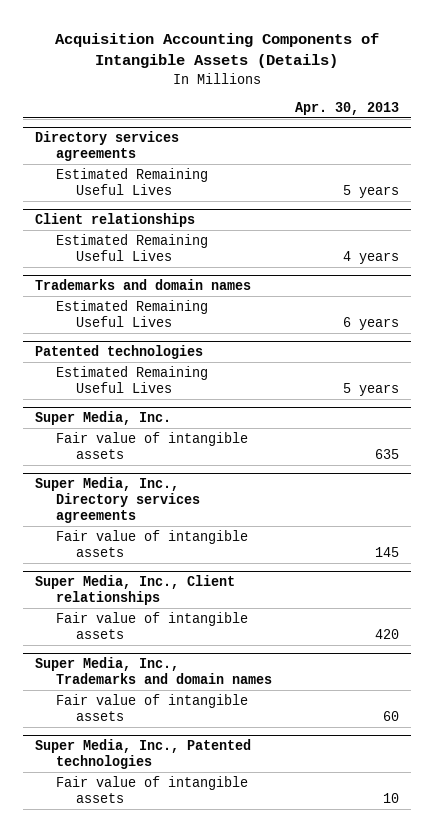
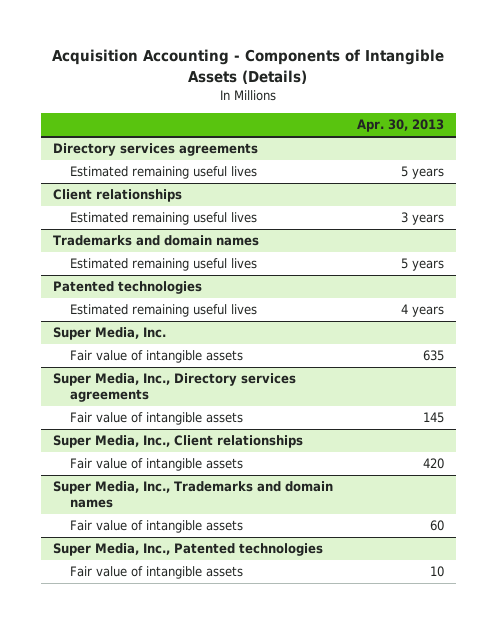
[55,33,380,69] Acquisition Accounting Components of Intangible Assets (Details) -> [52,49,445,84] Acquisition Accounting - Components of Intangible Assets (Details)
[55,167,208,196] Estimated Remaining Useful Lives -> [70,166,258,180] Estimated remaining useful lives
[55,233,208,262] Estimated Remaining Useful Lives -> [70,212,258,226] Estimated remaining useful lives
[343,251,400,265] 4 years -> [400,212,444,226] 3 years
[55,299,208,328] Estimated Remaining Useful Lives -> [70,258,258,272] Estimated remaining useful lives
[343,317,400,331] 6 years -> [400,258,444,272] 5 years
[55,365,208,394] Estimated Remaining Useful Lives -> [70,304,258,318] Estimated remaining useful lives
[343,383,400,397] 5 years -> [400,304,444,318] 4 years

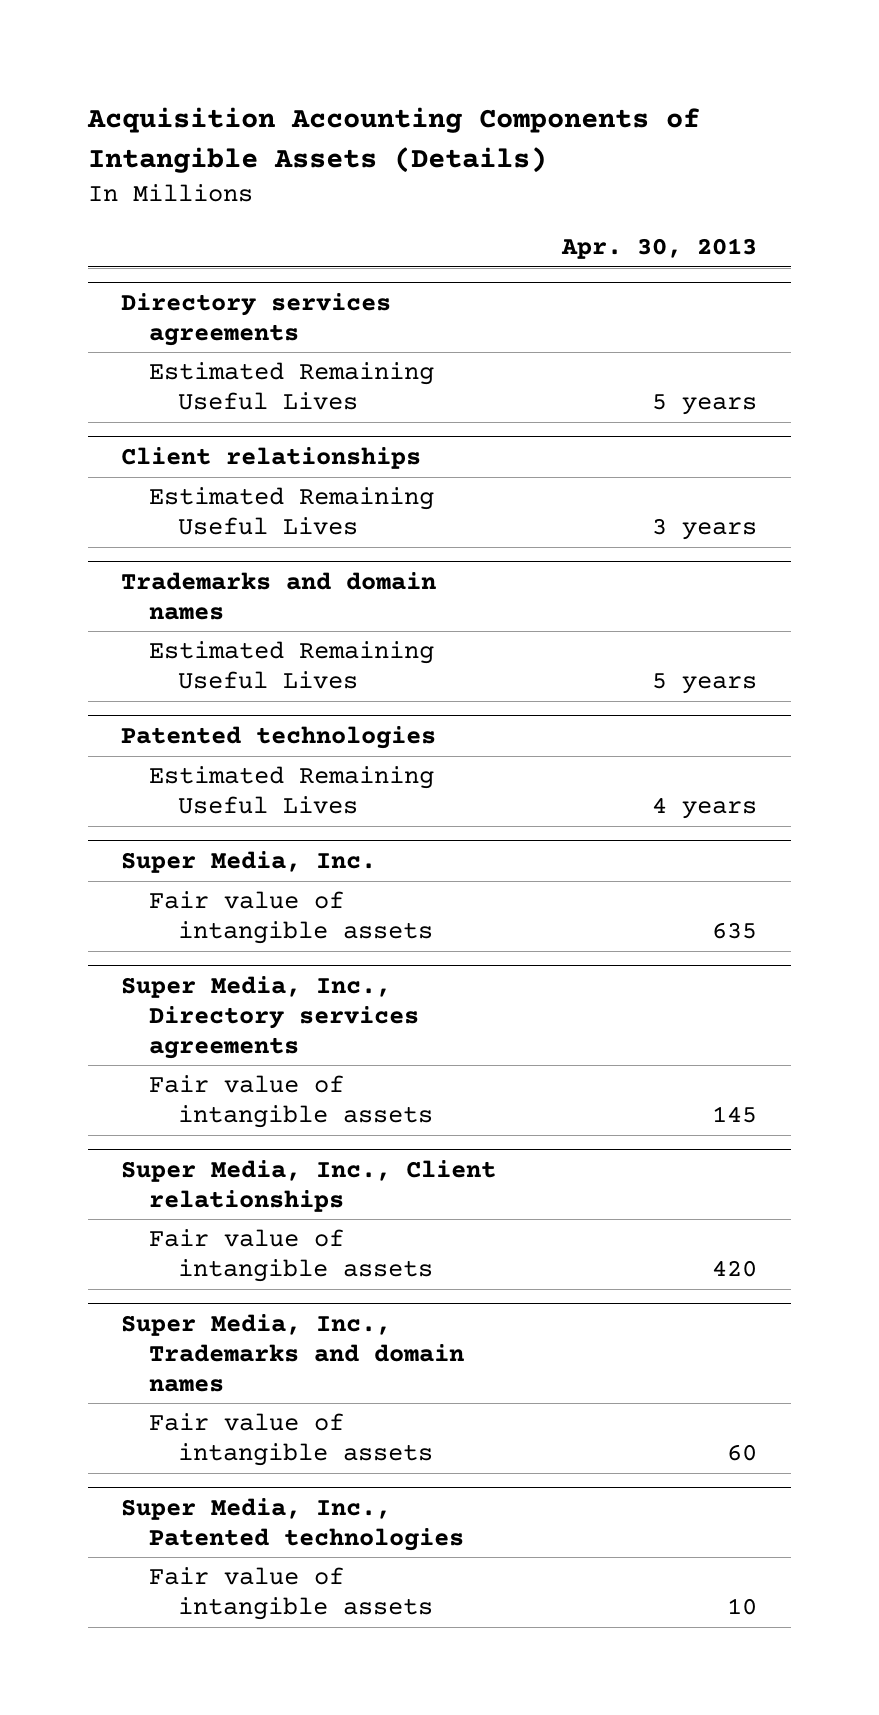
[52,49,445,84] Acquisition Accounting - Components of Intangible Assets (Details) -> [87,107,701,173] Acquisition Accounting Components of Intangible Assets (Details)
[70,166,258,180] Estimated remaining useful lives -> [149,362,435,410] Estimated Remaining Useful Lives
[70,212,258,226] Estimated remaining useful lives -> [149,487,435,535] Estimated Remaining Useful Lives
[70,258,258,272] Estimated remaining useful lives -> [149,641,435,689] Estimated Remaining Useful Lives
[70,304,258,318] Estimated remaining useful lives -> [149,766,435,814] Estimated Remaining Useful Lives

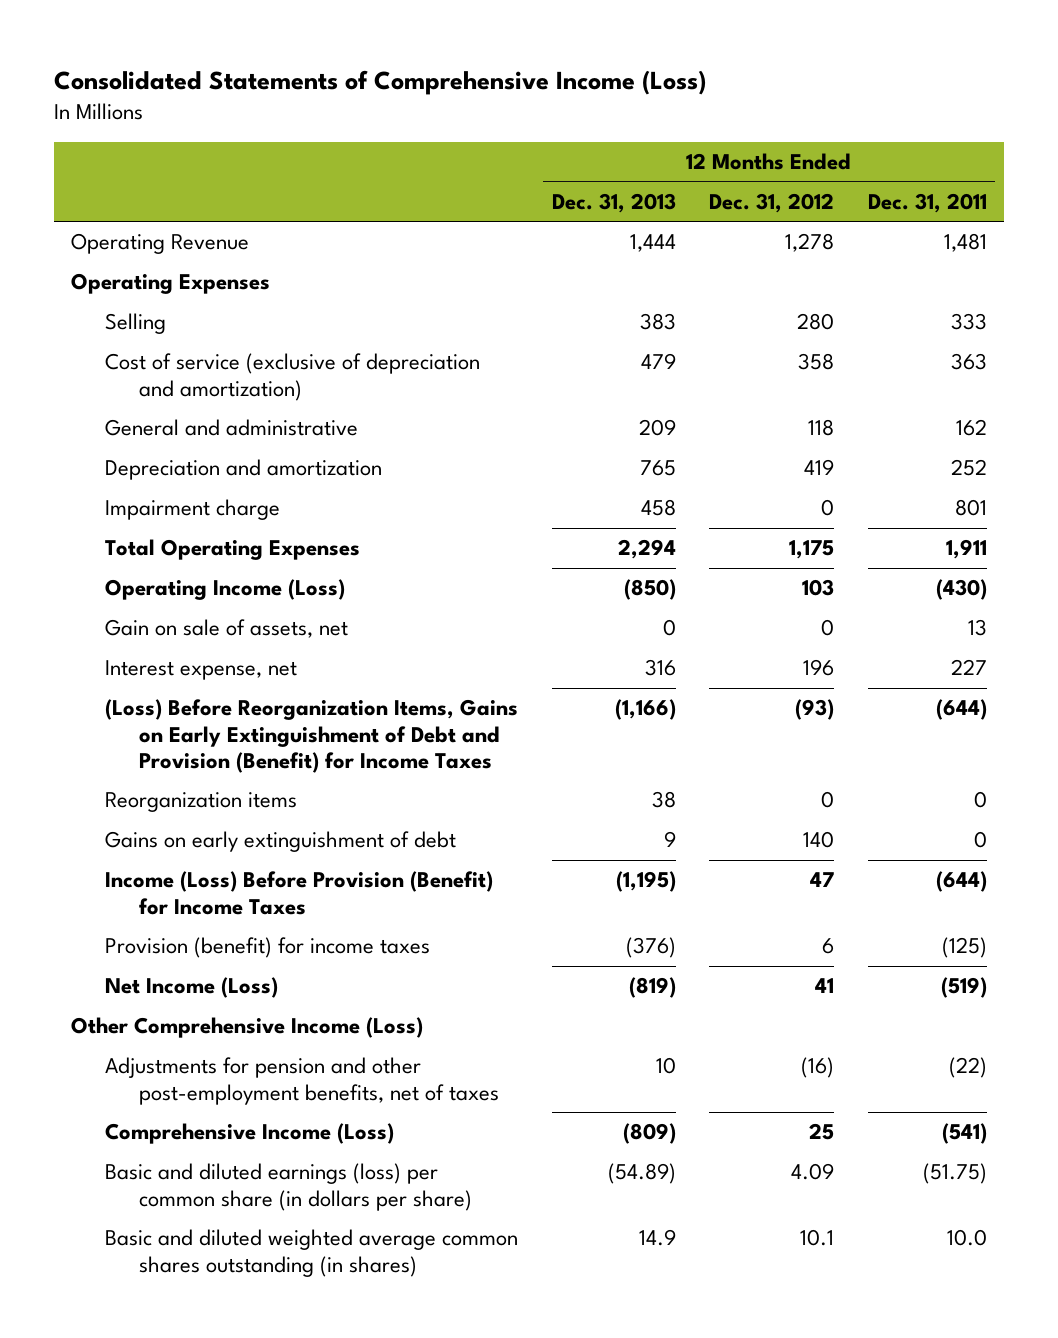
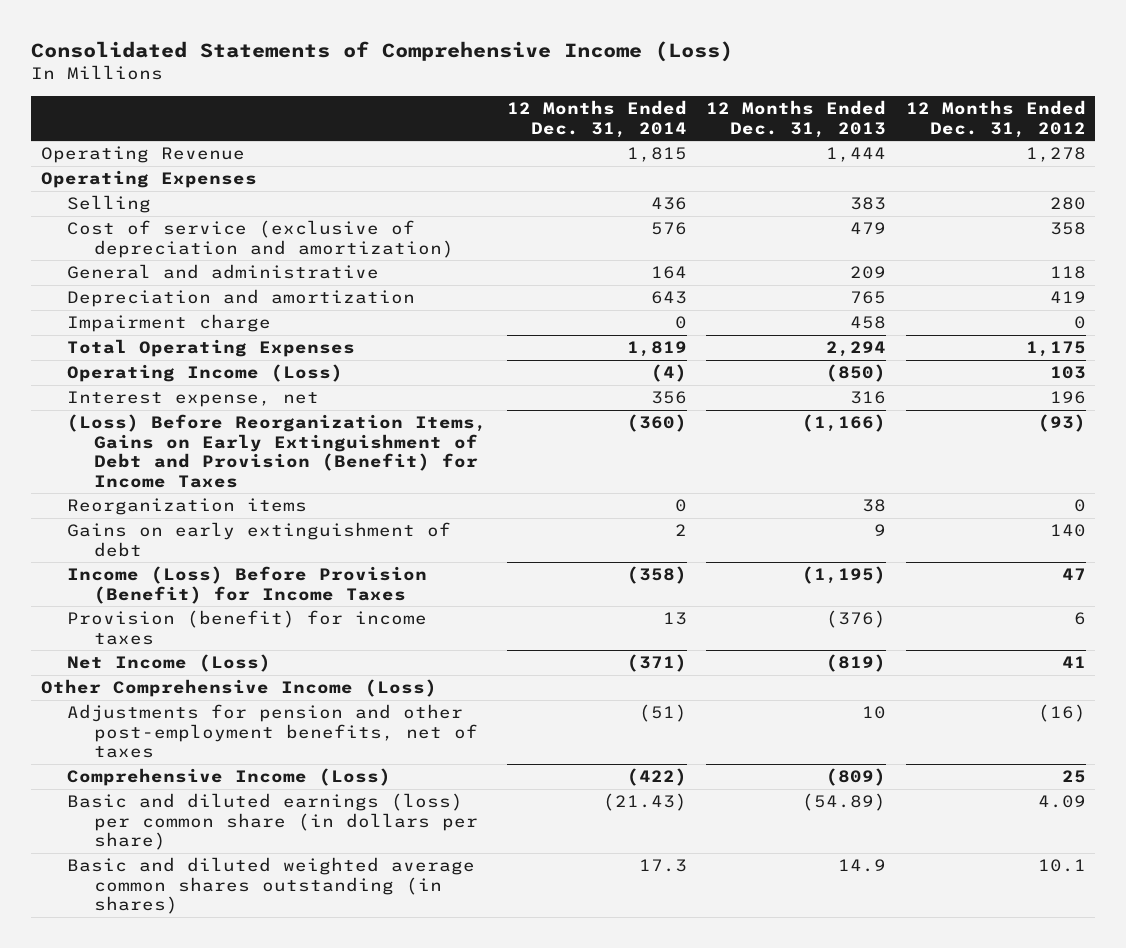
[867,192,987,213] Dec. 31, 2011 -> none
none -> [506,100,687,138] 12 Months Ended Dec. 31, 2014
[105,619,349,639] Gain on sale of assets, net -> none

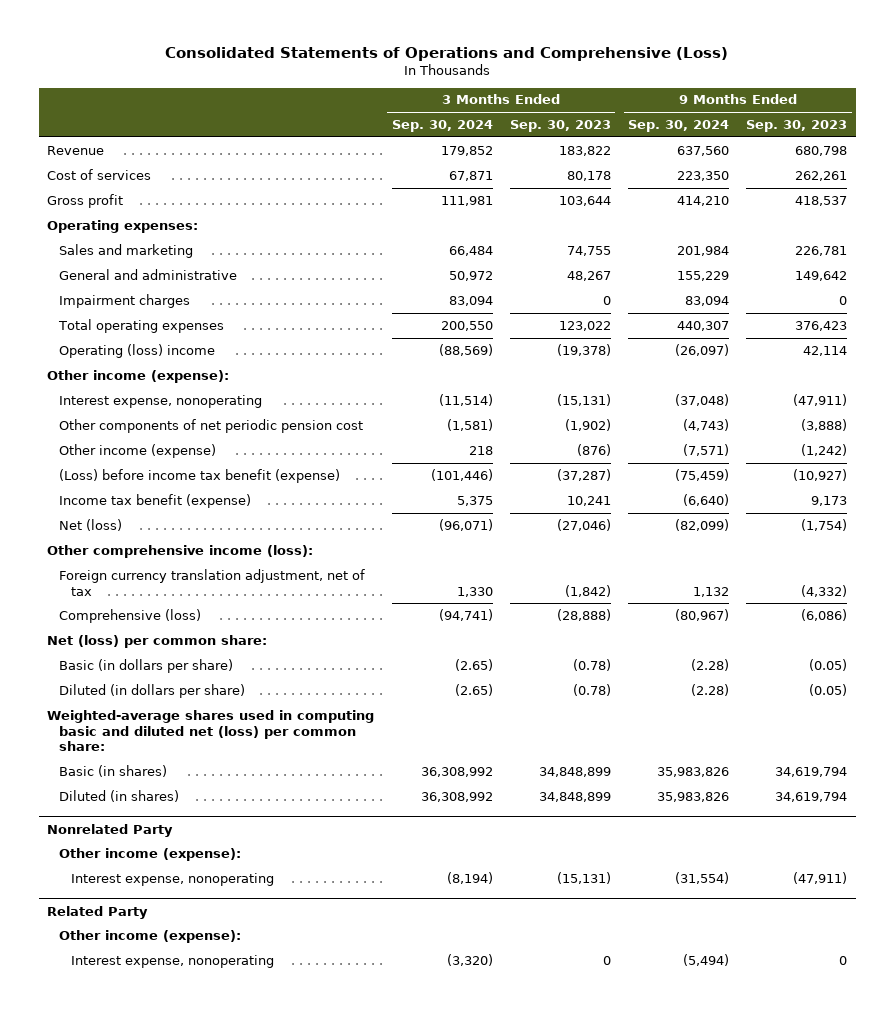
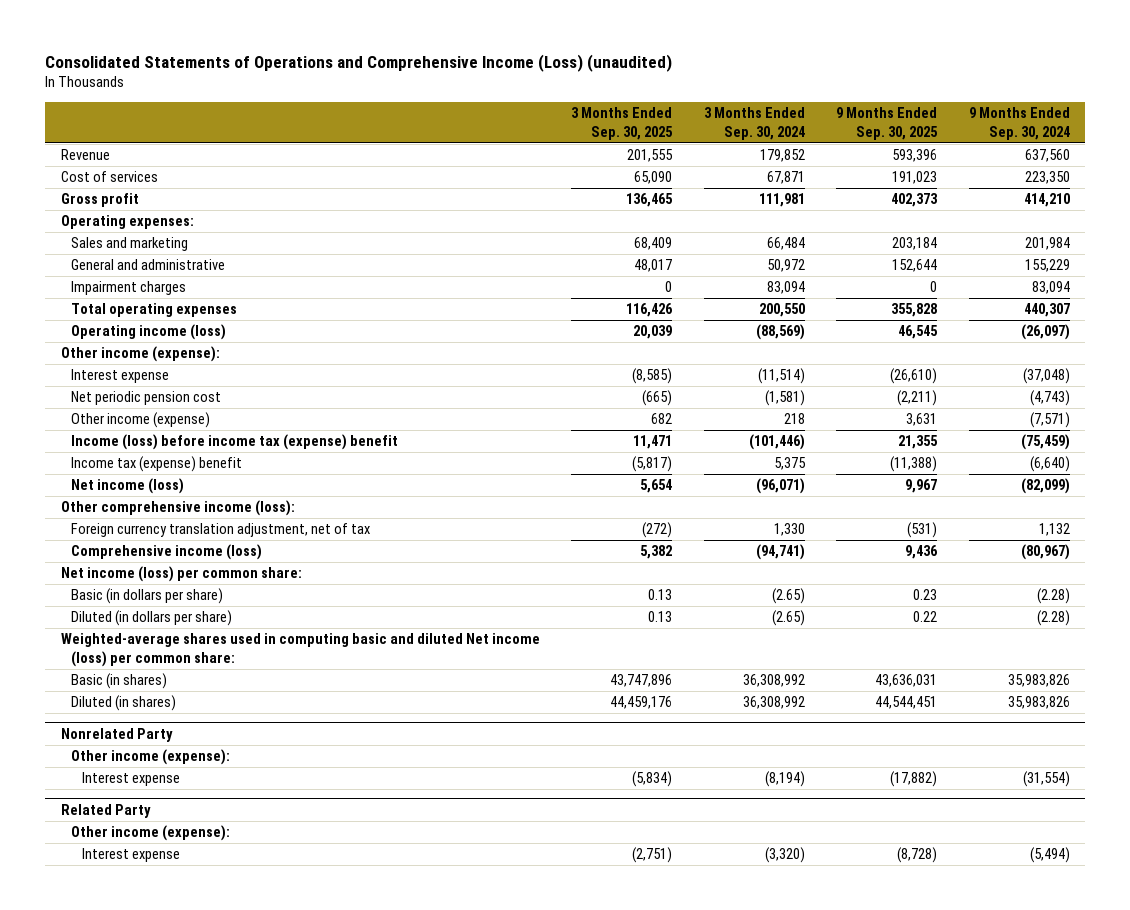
[165,47,729,62] Consolidated Statements of Operations and Comprehensive (Loss) -> [44,53,672,72] Consolidated Statements of Operations and Comprehensive Income (Loss) (unaudited)
[509,119,611,132] Sep. 30, 2023 -> none
[746,119,848,132] Sep. 30, 2023 -> none
none -> [571,107,674,140] 3 Months Ended Sep. 30, 2025
none -> [836,107,939,140] 9 Months Ended Sep. 30, 2025
[59,343,216,358] Operating (loss) income -> [71,324,227,341] Operating income (loss)
[59,394,263,408] Interest expense, nonoperating -> [71,369,170,384] Interest expense
[59,418,364,433] Other components of net periodic pension cost -> [71,391,222,406] Net periodic pension cost
[59,468,341,483] (Loss) before income tax benefit (expense) -> [71,434,399,451] Income (loss) before income tax (expense) benefit
[59,493,252,508] Income tax benefit (expense) -> [71,456,243,473] Income tax (expense) benefit
[59,518,123,531] Net (loss) -> [71,478,185,495] Net income (loss)
[59,608,202,623] Comprehensive (loss) -> [71,544,263,561] Comprehensive income (loss)
[47,634,268,648] Net (loss) per common share: -> [60,566,302,583] Net income (loss) per common share:
[47,709,375,752] Weighted-average shares used in computing basic and diluted net (loss) per common share: -> [60,633,540,667] Weighted-average shares used in computing basic and diluted Net income (loss) per common share:
[71,872,275,886] Interest expense, nonoperating -> [81,772,180,787] Interest expense
[71,954,275,968] Interest expense, nonoperating -> [81,848,180,863] Interest expense

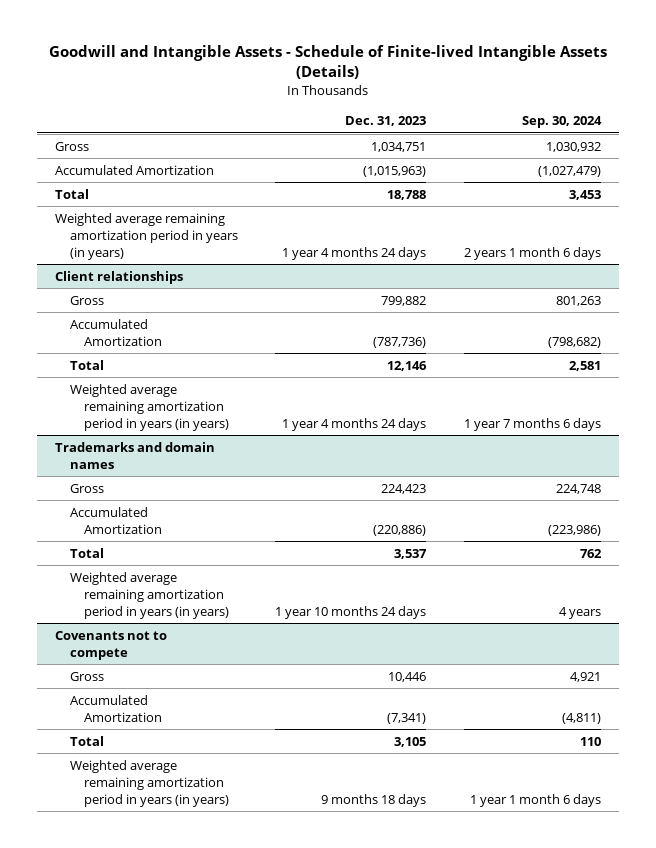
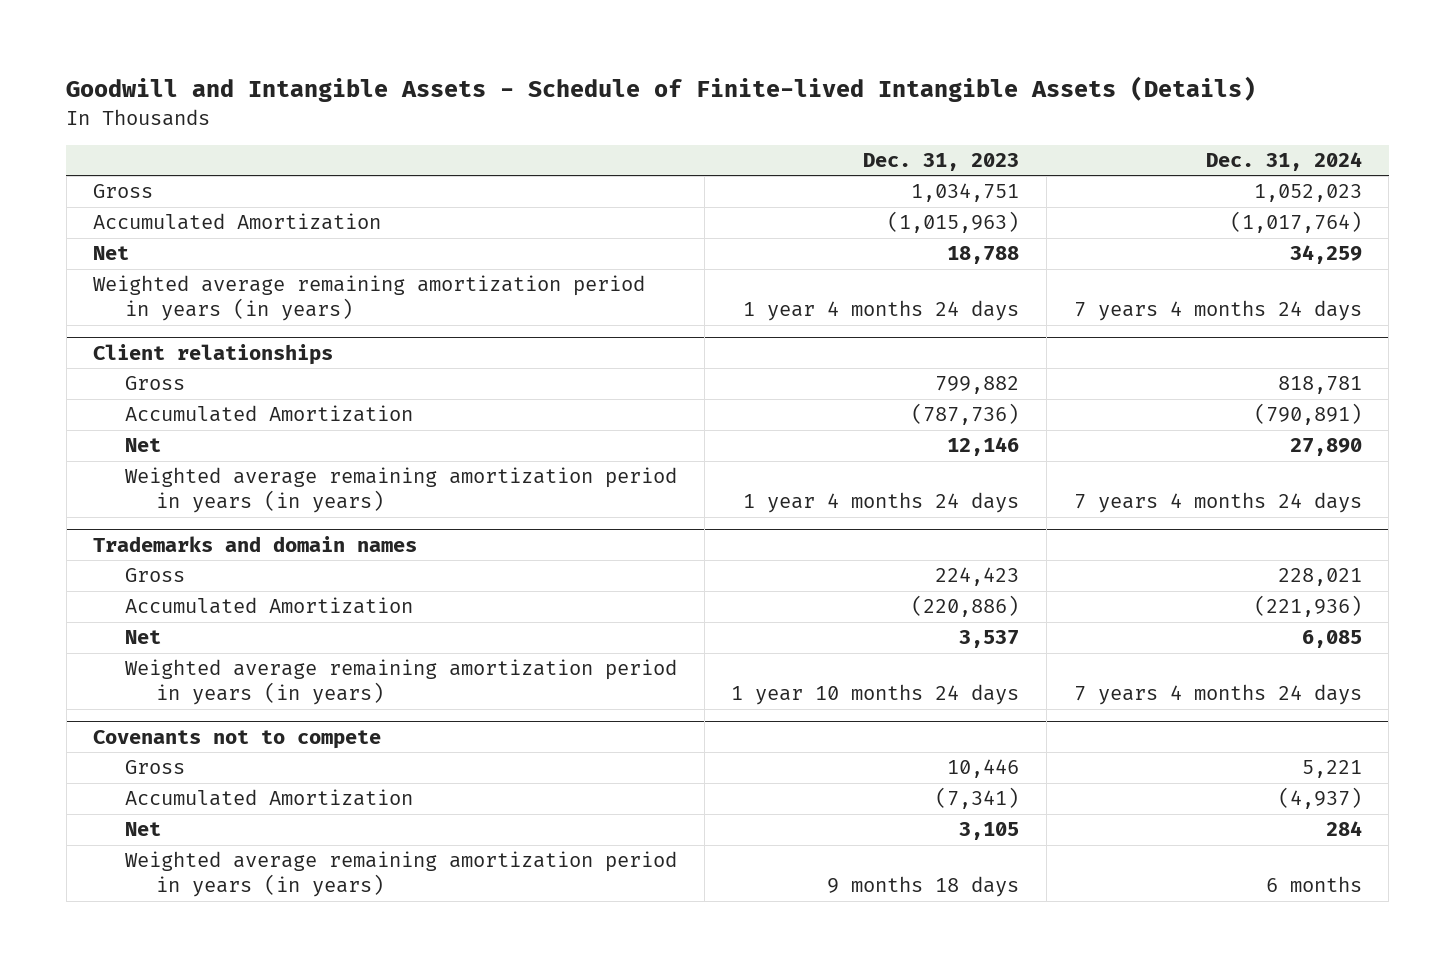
[521,115,602,128] Sep. 30, 2024 -> none
none -> [1205,152,1362,172] Dec. 31, 2024
[55,188,90,199] Total -> [93,246,130,261] Net
[69,359,104,370] Total -> [124,438,161,453] Net
[69,547,104,558] Total -> [124,630,161,645] Net
[69,735,104,746] Total -> [124,822,161,837] Net

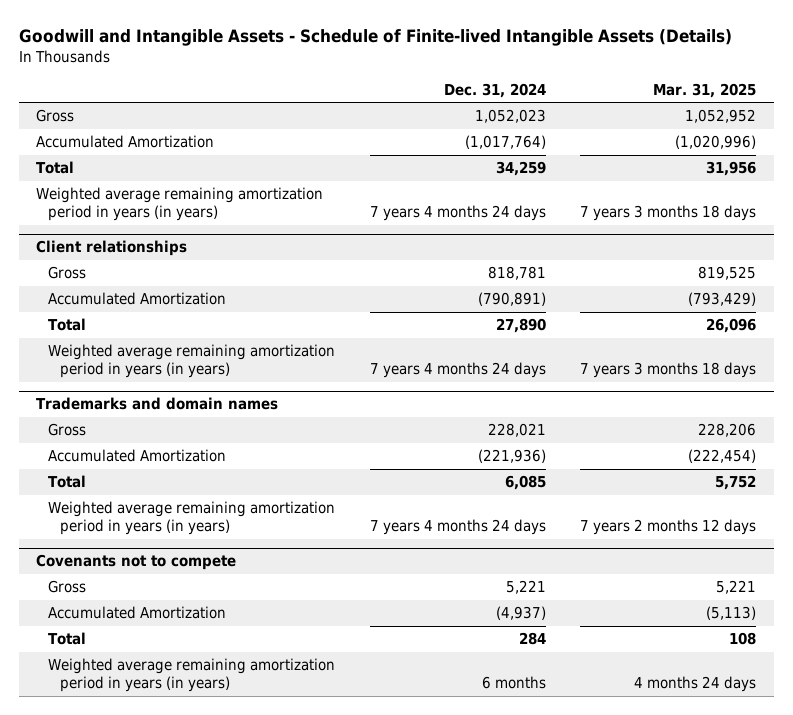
[863,153,1020,172] Dec. 31, 2023 -> none
none -> [653,82,757,98] Mar. 31, 2025
[93,246,130,261] Net -> [36,161,75,175] Total
[124,438,161,453] Net -> [48,318,87,332] Total
[124,630,161,645] Net -> [48,475,87,489] Total
[124,822,161,837] Net -> [48,632,87,646] Total

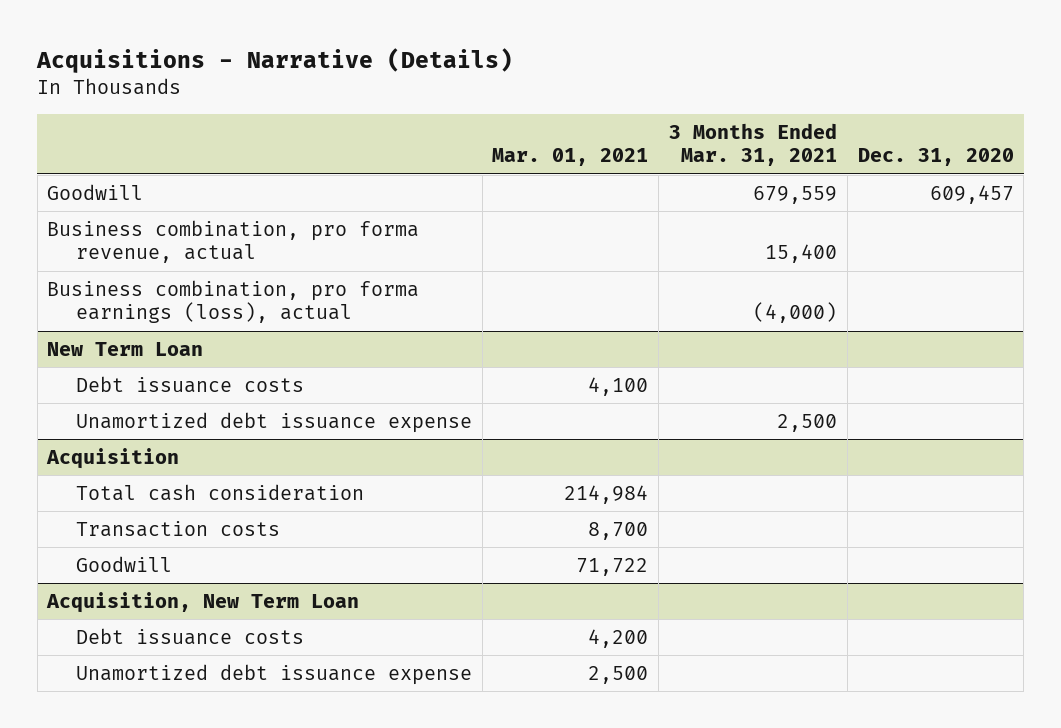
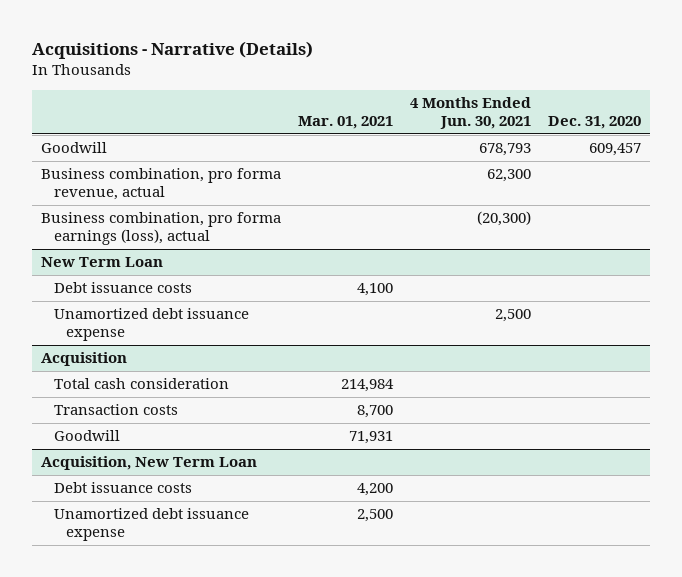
[668,123,837,167] 3 Months Ended Mar. 31, 2021 -> none
none -> [409,97,531,130] 4 Months Ended Jun. 30, 2021
[576,558,649,577] 71,722 -> [348,431,393,445] 71,931

